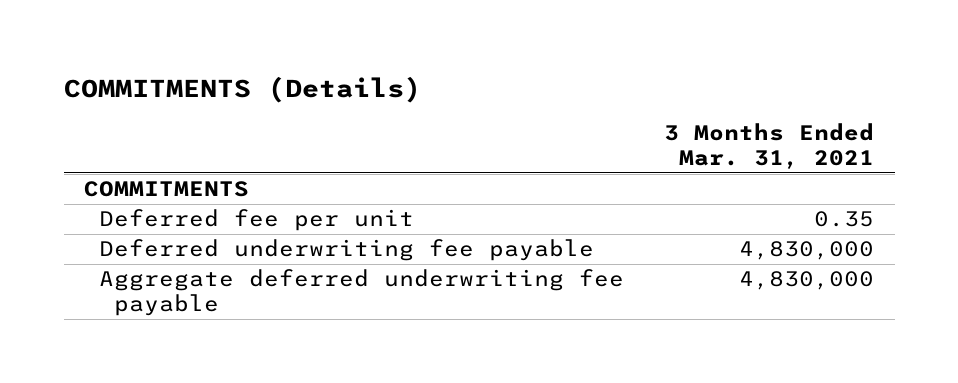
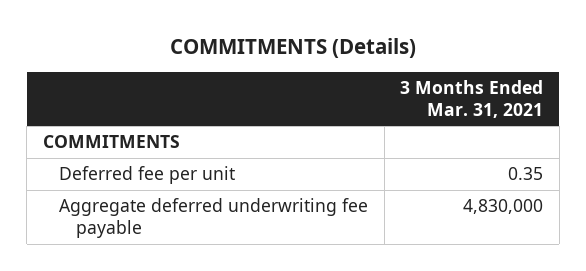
[98,239,594,262] Deferred underwriting fee payable -> none

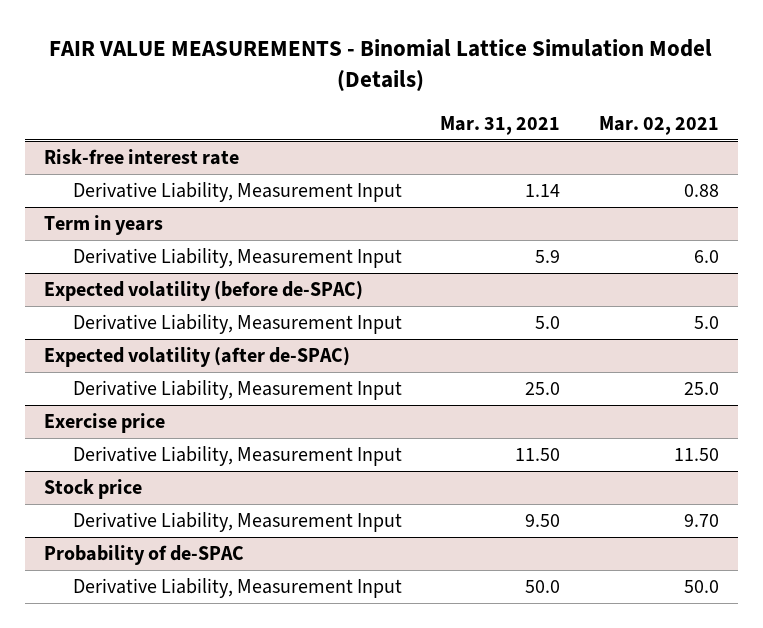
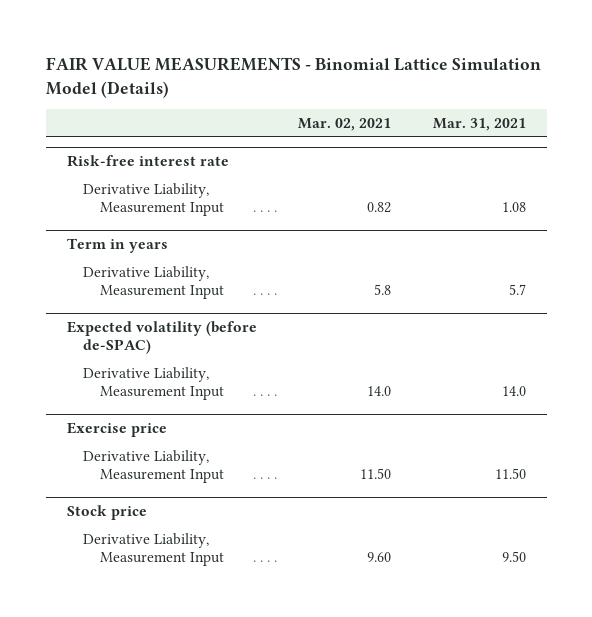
[525,183,561,197] 1.14 -> [501,202,526,213] 1.08
[683,183,719,197] 0.88 -> [367,202,392,214] 0.82
[535,249,561,263] 5.9 -> [508,284,526,296] 5.7
[693,249,719,263] 6.0 -> [374,284,392,296] 5.8
[44,346,351,367] Expected volatility (after de-SPAC) -> none
[73,379,403,400] Derivative Liability, Measurement Input -> none
[535,315,561,329] 5.0 -> [501,386,526,397] 14.0
[693,315,719,329] 5.0 -> [367,386,392,397] 14.0
[44,544,245,565] Probability of de-SPAC -> none
[73,577,403,598] Derivative Liability, Measurement Input -> none
[683,513,719,527] 9.70 -> [367,552,392,563] 9.60

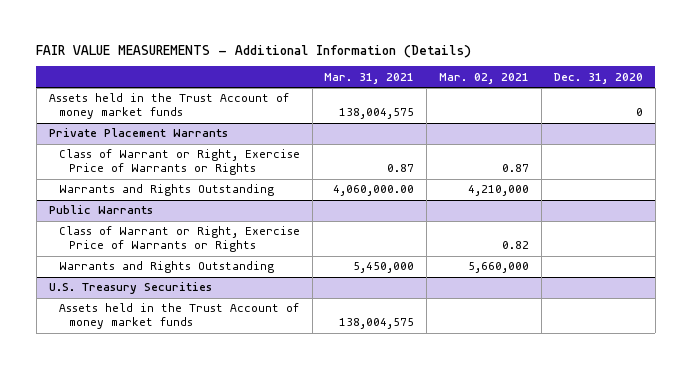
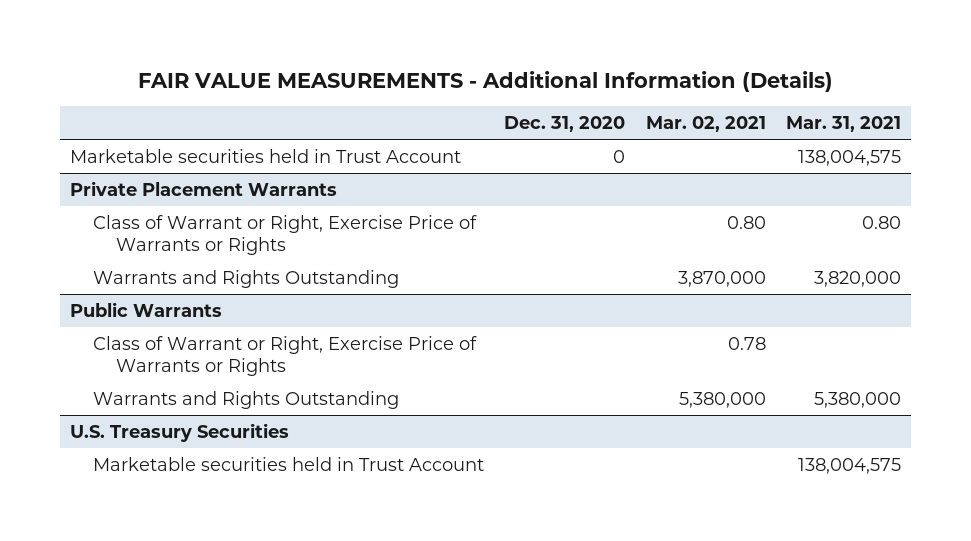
[48,93,289,120] Assets held in the Trust Account of money market funds -> [69,148,461,163] Marketable securities held in Trust Account
[387,164,415,173] 0.87 -> [862,215,902,229] 0.80
[502,164,530,173] 0.87 -> [726,215,766,229] 0.80
[333,185,415,197] 4,060,000.00 -> [814,270,902,287] 3,820,000
[468,185,530,197] 4,210,000 -> [677,270,766,287] 3,870,000
[502,241,530,250] 0.82 -> [727,336,766,350] 0.78
[353,262,415,274] 5,450,000 -> [814,391,902,408] 5,380,000
[468,262,530,274] 5,660,000 -> [678,391,766,408] 5,380,000
[58,303,299,330] Assets held in the Trust Account of money market funds -> [93,456,485,471] Marketable securities held in Trust Account

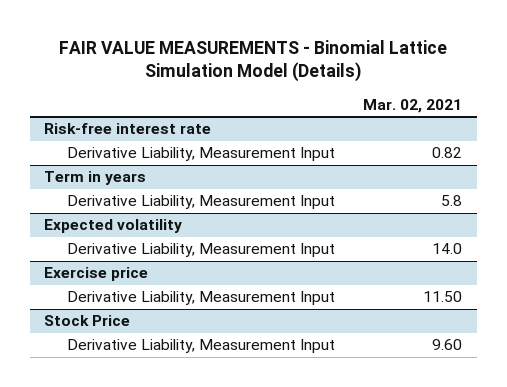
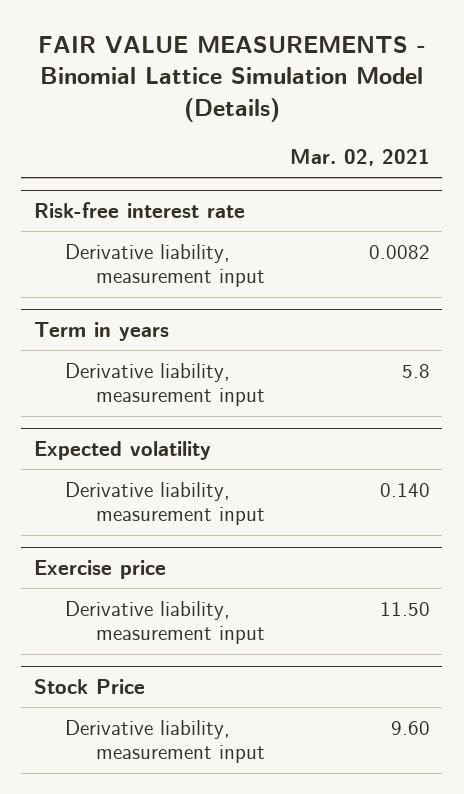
[67,147,336,162] Derivative Liability, Measurement Input -> [64,243,265,288] Derivative liability, measurement input
[432,147,463,159] 0.82 -> [368,244,430,259] 0.0082
[67,195,336,210] Derivative Liability, Measurement Input -> [64,362,265,407] Derivative liability, measurement input
[67,243,336,258] Derivative Liability, Measurement Input -> [64,481,265,526] Derivative liability, measurement input
[432,243,463,255] 14.0 -> [379,482,430,497] 0.140
[67,291,336,306] Derivative Liability, Measurement Input -> [64,600,265,645] Derivative liability, measurement input
[67,339,336,354] Derivative Liability, Measurement Input -> [64,719,265,764] Derivative liability, measurement input

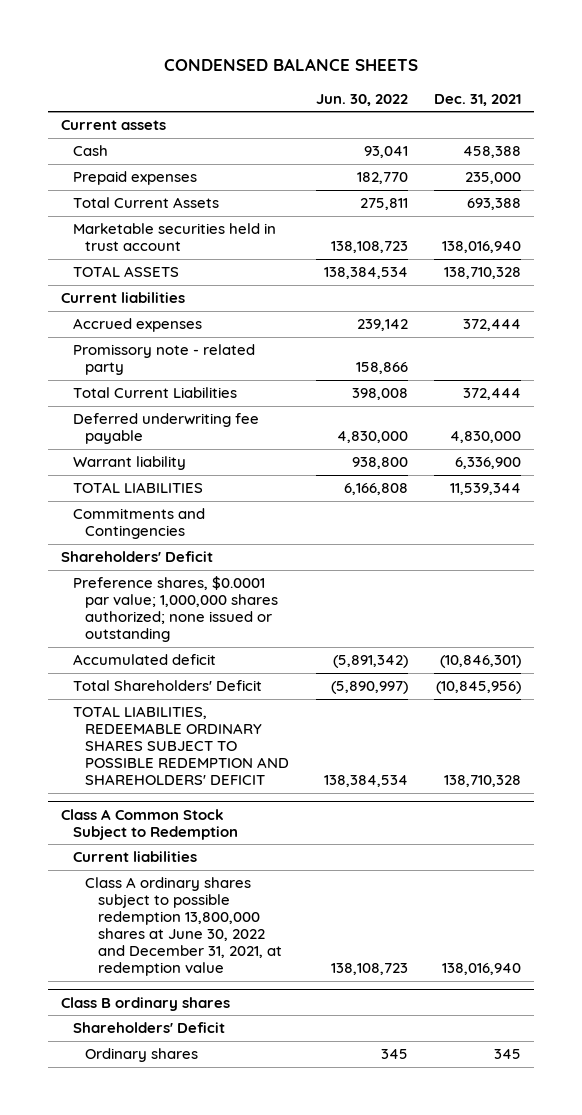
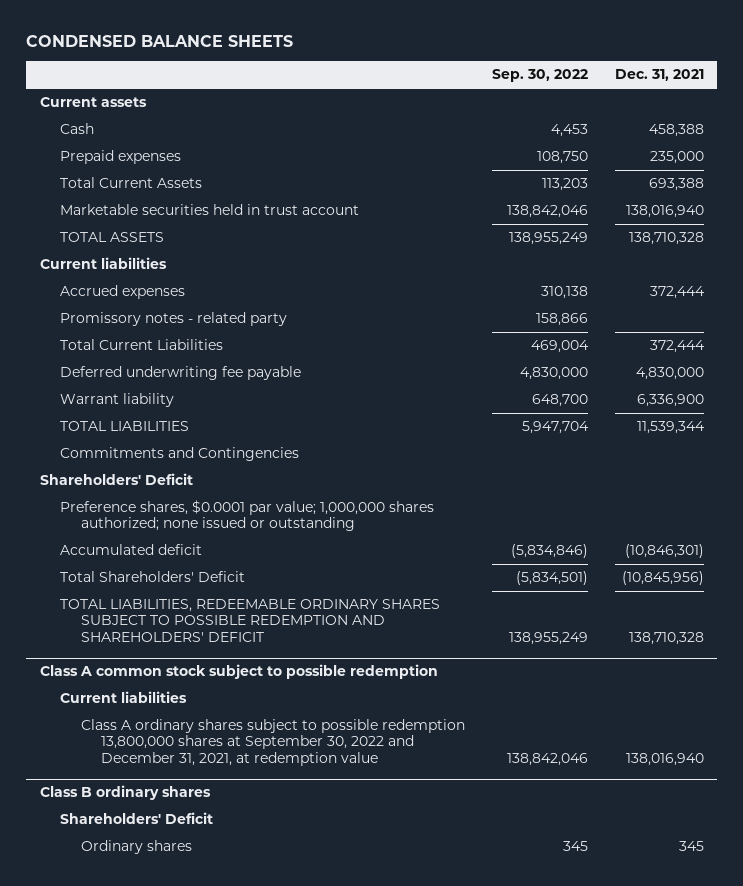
[315,93,408,106] Jun. 30, 2022 -> none
none -> [491,69,588,83] Sep. 30, 2022
[73,344,256,376] Promissory note - related party -> [60,312,288,327] Promissory notes - related party
[61,808,239,840] Class A Common Stock Subject to Redemption -> [39,664,438,680] Class A common stock subject to possible redemption
[85,877,282,976] Class A ordinary shares subject to possible redemption 13,800,000 shares at June 30, 2022 and December 31, 2021, at redemption value -> [80,719,465,766] Class A ordinary shares subject to possible redemption 13,800,000 shares at September 30, 2022 and December 31, 2021, at redemption value

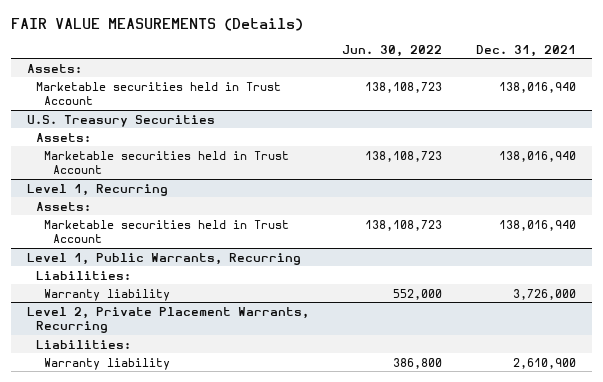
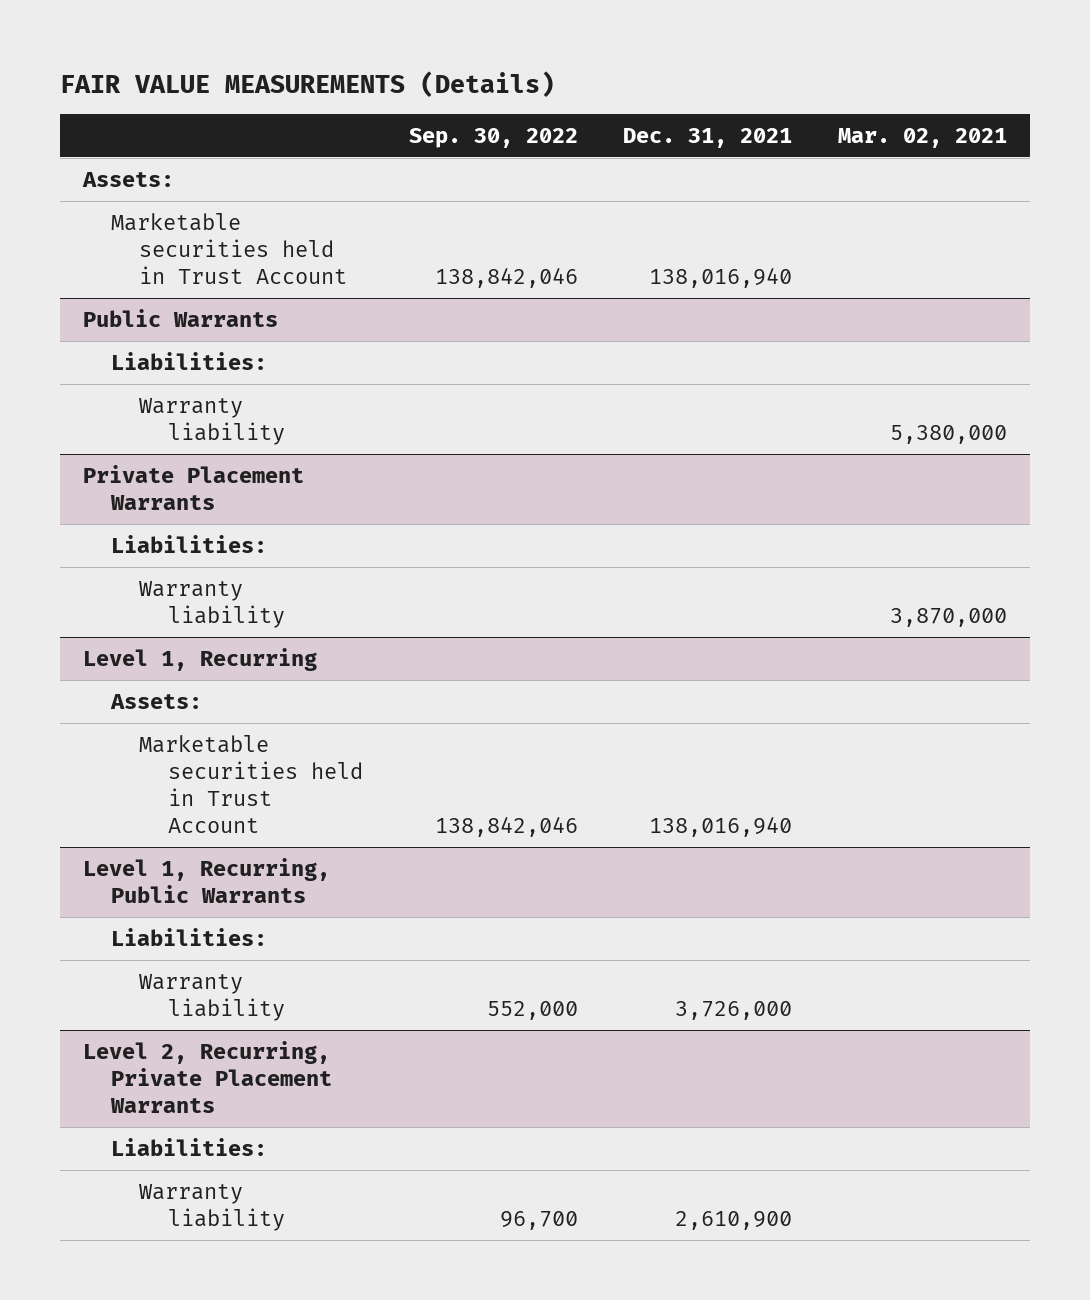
[342,44,443,57] Jun. 30, 2022 -> none
none -> [408,127,578,148] Sep. 30, 2022
none -> [838,127,1008,148] Mar. 02, 2021
[27,114,216,127] U.S. Treasury Securities -> none
[35,132,91,142] Assets: -> none
[44,150,290,175] Marketable securities held in Trust Account -> none
none -> [82,308,278,327] Public Warrants
none -> [110,351,267,370] Liabilities:
none -> [139,397,285,445] Warranty liability
none -> [82,464,304,510] Private Placement Warrants
none -> [110,534,267,553] Liabilities:
none -> [139,580,285,628] Warranty liability
[27,252,302,265] Level 1, Public Warrants, Recurring -> [82,857,330,903] Level 1, Recurring, Public Warrants
[27,306,310,334] Level 2, Private Placement Warrants, Recurring -> [82,1040,332,1114] Level 2, Recurring, Private Placement Warrants

